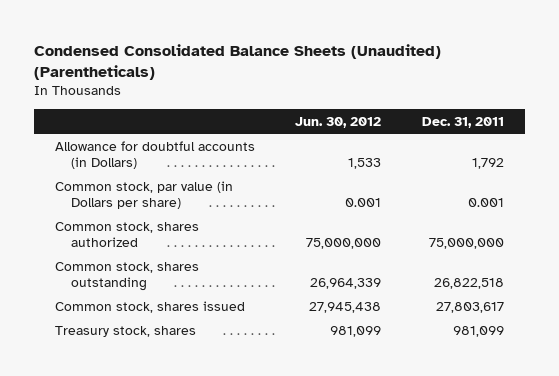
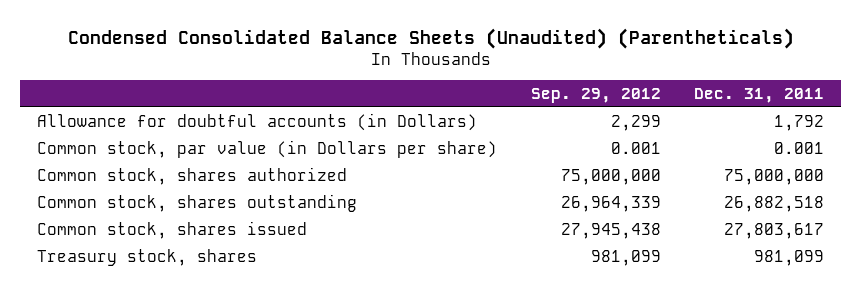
[295,116,382,128] Jun. 30, 2012 -> none
none -> [530,87,661,103] Sep. 29, 2012
[434,277,505,289] 26,822,518 -> [723,195,824,212] 26,882,518

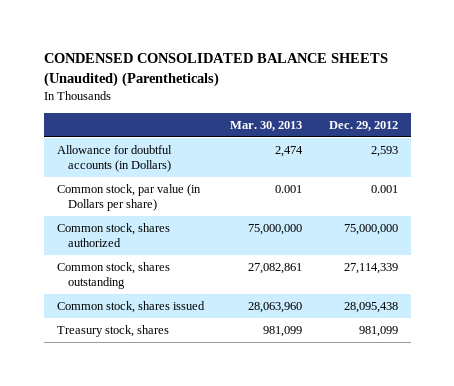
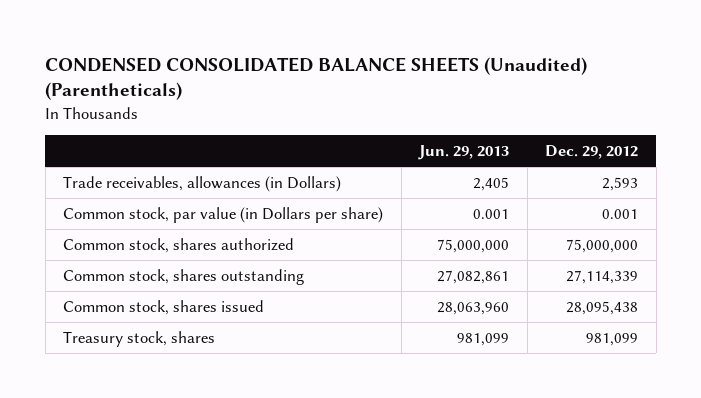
[230,120,303,131] Mar. 30, 2013 -> none
none -> [418,145,510,161] Jun. 29, 2013
[56,145,172,172] Allowance for doubtful accounts (in Dollars) -> [63,175,342,192] Trade receivables, allowances (in Dollars)

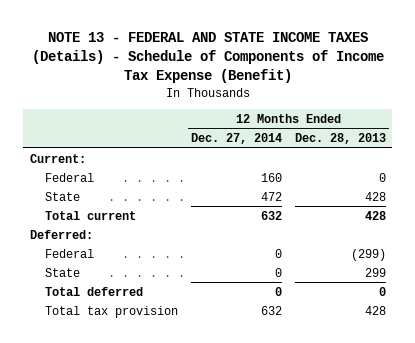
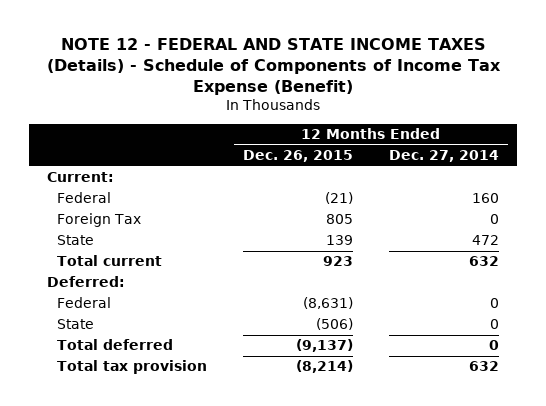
[31,32,384,84] NOTE 13 - FEDERAL AND STATE INCOME TAXES (Details) - Schedule of Components of Income Tax Expense (Benefit) -> [46,37,501,95] NOTE 12 - FEDERAL AND STATE INCOME TAXES (Details) - Schedule of Components of Income Tax Expense (Benefit)
[294,132,386,144] Dec. 28, 2013 -> none
none -> [242,150,353,163] Dec. 26, 2015
none -> [56,213,141,228] Foreign Tax

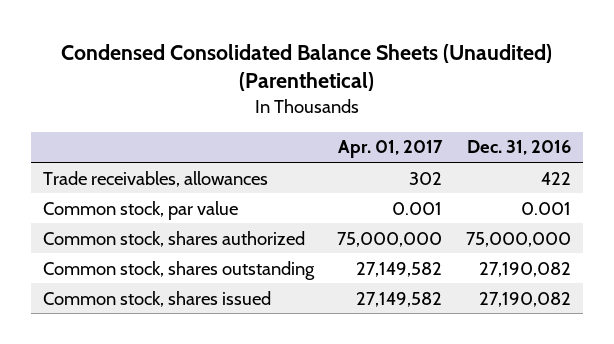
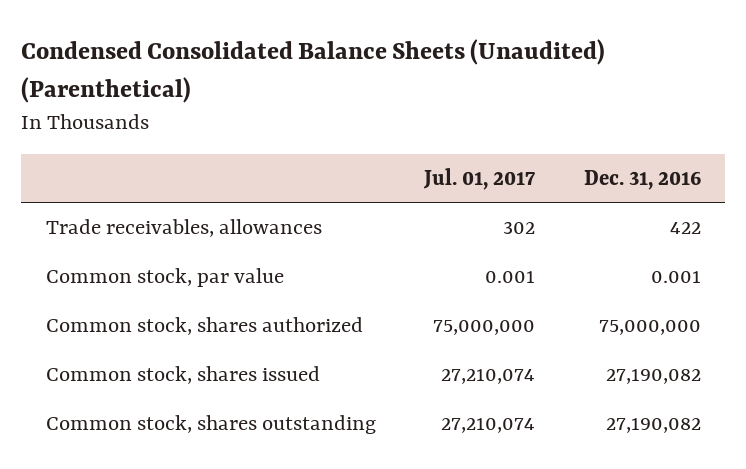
[338,140,444,159] Apr. 01, 2017 -> none
none -> [423,167,536,190] Jul. 01, 2017
[42,260,315,280] Common stock, shares outstanding -> [45,415,376,435] Common stock, shares outstanding

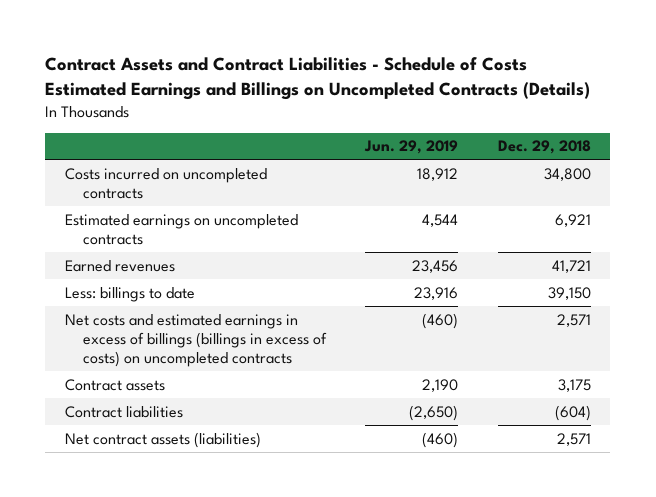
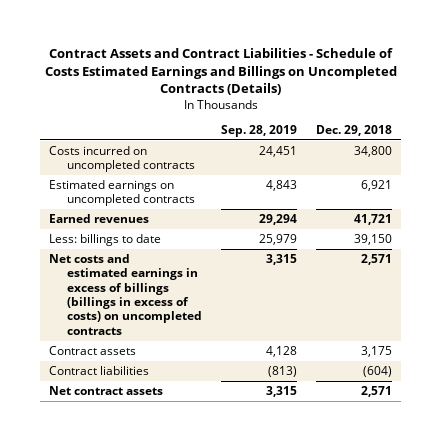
[364,140,459,155] Jun. 29, 2019 -> none
none -> [220,125,297,138] Sep. 28, 2019
[64,431,261,448] Net contract assets (liabilities) -> [49,385,164,395] Net contract assets

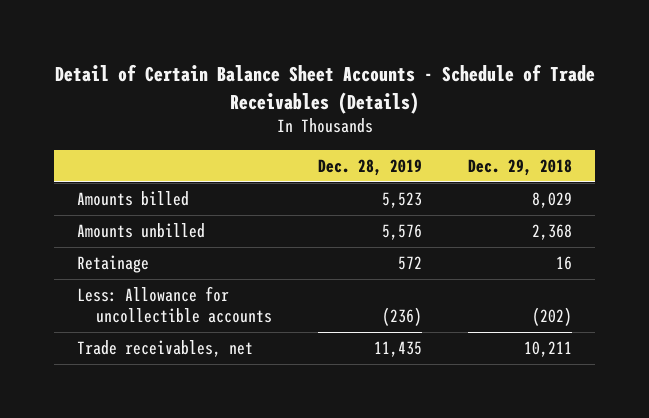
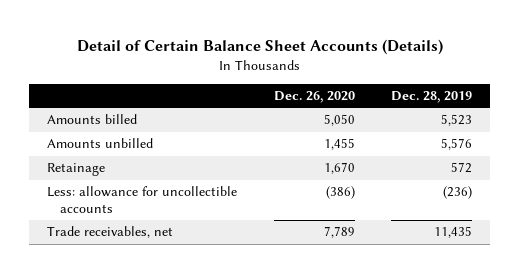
[54,64,595,114] Detail of Certain Balance Sheet Accounts - Schedule of Trade Receivables (Details) -> [76,38,443,55] Detail of Certain Balance Sheet Accounts (Details)
[468,159,573,177] Dec. 29, 2018 -> none
none -> [273,91,355,104] Dec. 26, 2020
[77,286,272,324] Less: Allowance for uncollectible accounts -> [47,186,238,213] Less: allowance for uncollectible accounts

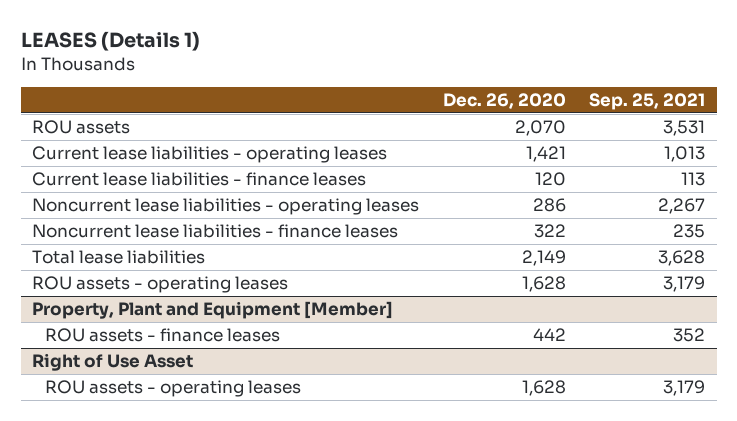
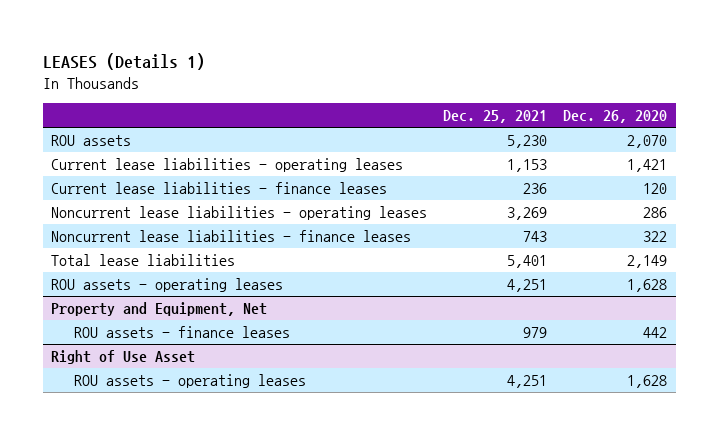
[589,93,706,111] Sep. 25, 2021 -> none
none -> [443,110,548,124] Dec. 25, 2021
[32,301,394,320] Property, Plant and Equipment [Member] -> [50,302,267,317] Property and Equipment, Net

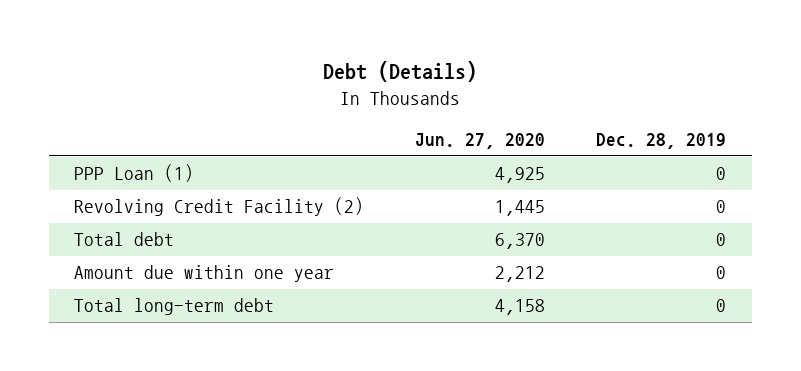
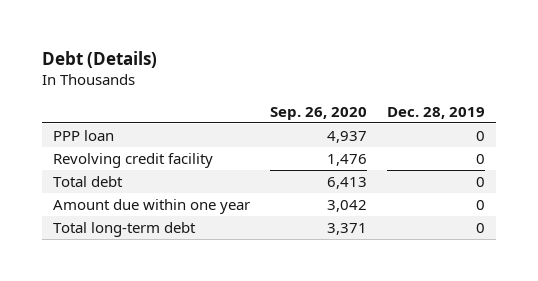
[415,133,546,150] Jun. 27, 2020 -> none
none -> [270,106,368,120] Sep. 26, 2020
[74,164,195,183] PPP Loan (1) -> [52,129,114,141] PPP loan
[74,197,365,217] Revolving Credit Facility (2) -> [52,152,213,168] Revolving credit facility

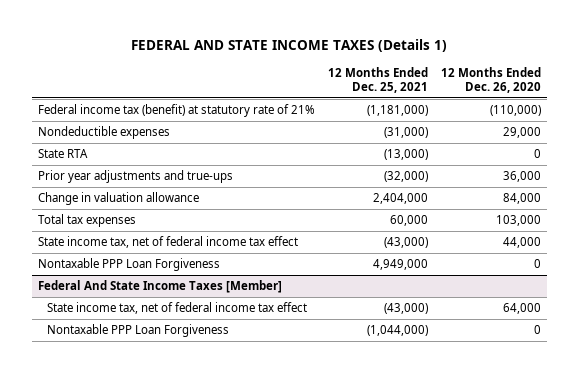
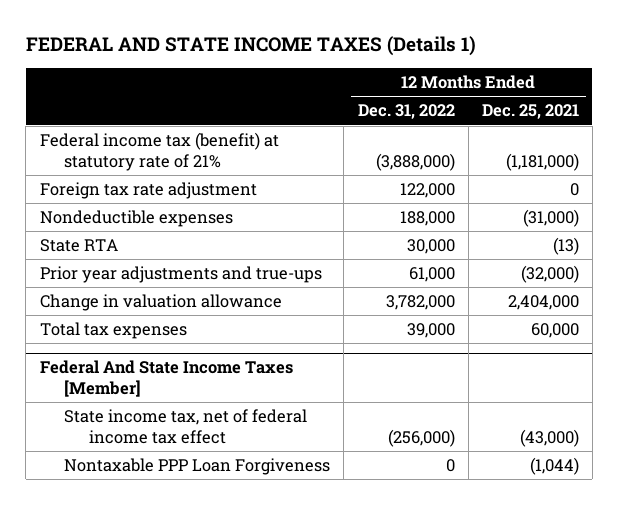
[440,66,541,94] 12 Months Ended Dec. 26, 2020 -> none
none -> [357,104,455,120] Dec. 31, 2022
none -> [39,182,257,200] Foreign tax rate adjustment
[383,149,428,161] (13,000) -> [552,237,579,256] (13)
[38,236,299,249] State income tax, net of federal income tax effect -> none
[38,258,221,272] Nontaxable PPP Loan Forgiveness -> none
[366,325,428,337] (1,044,000) -> [529,457,579,476] (1,044)

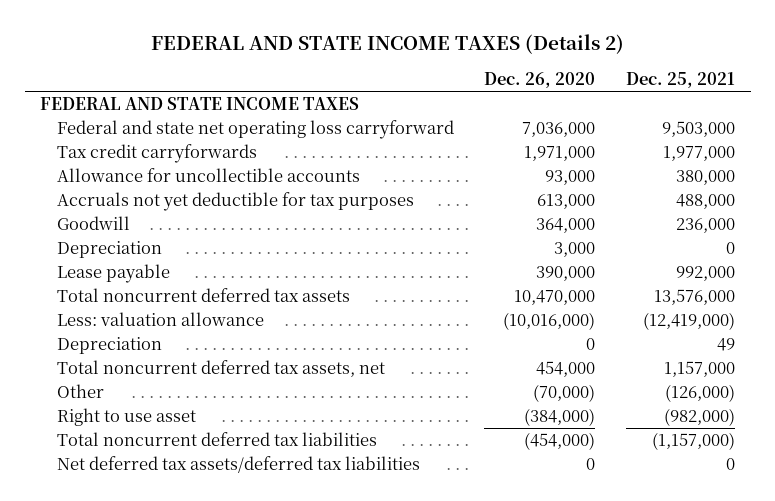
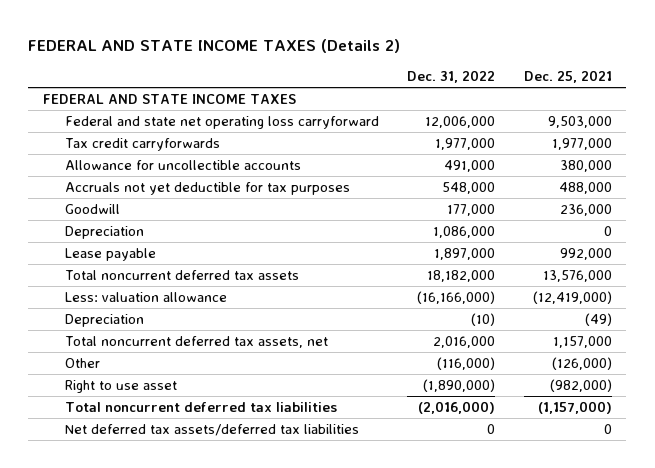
[484,71,596,88] Dec. 26, 2020 -> none
none -> [407,70,496,84] Dec. 31, 2022
[717,338,736,352] 49 -> [585,312,613,326] (49)

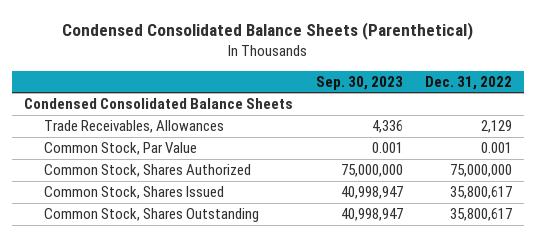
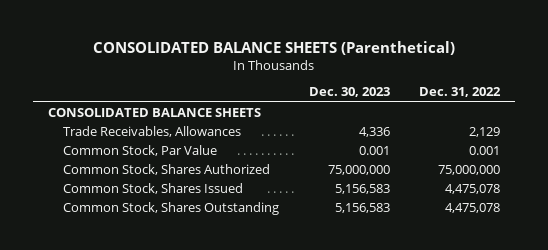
[62,21,474,40] Condensed Consolidated Balance Sheets (Parenthetical) -> [92,40,455,55] CONSOLIDATED BALANCE SHEETS (Parenthetical)
[315,75,403,90] Sep. 30, 2023 -> none
none -> [308,87,390,98] Dec. 30, 2023
[23,98,293,110] Condensed Consolidated Balance Sheets -> [47,108,261,118] CONSOLIDATED BALANCE SHEETS
[450,186,513,200] 35,800,617 -> [445,184,501,195] 4,475,078
[450,208,513,222] 35,800,617 -> [445,203,501,214] 4,475,078

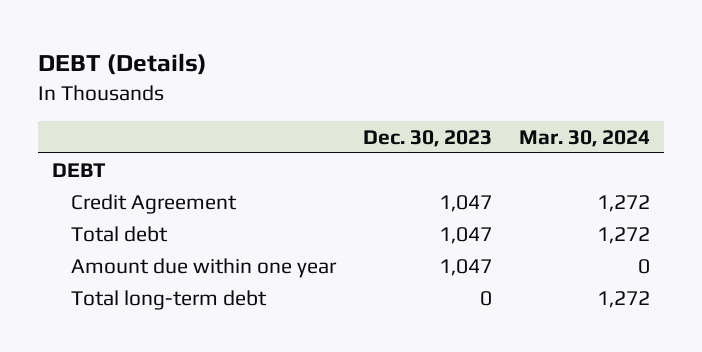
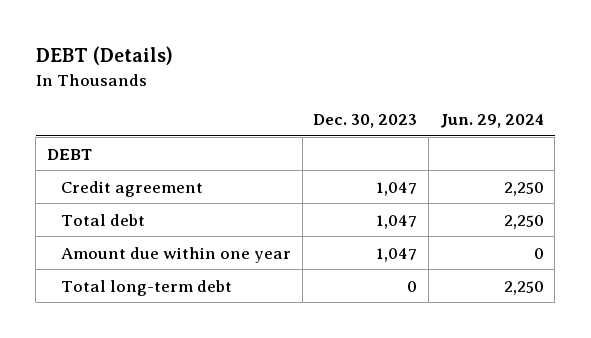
[518,129,650,147] Mar. 30, 2024 -> none
none -> [439,114,544,129] Jun. 29, 2024
[70,193,237,214] Credit Agreement -> [60,180,203,197] Credit agreement

